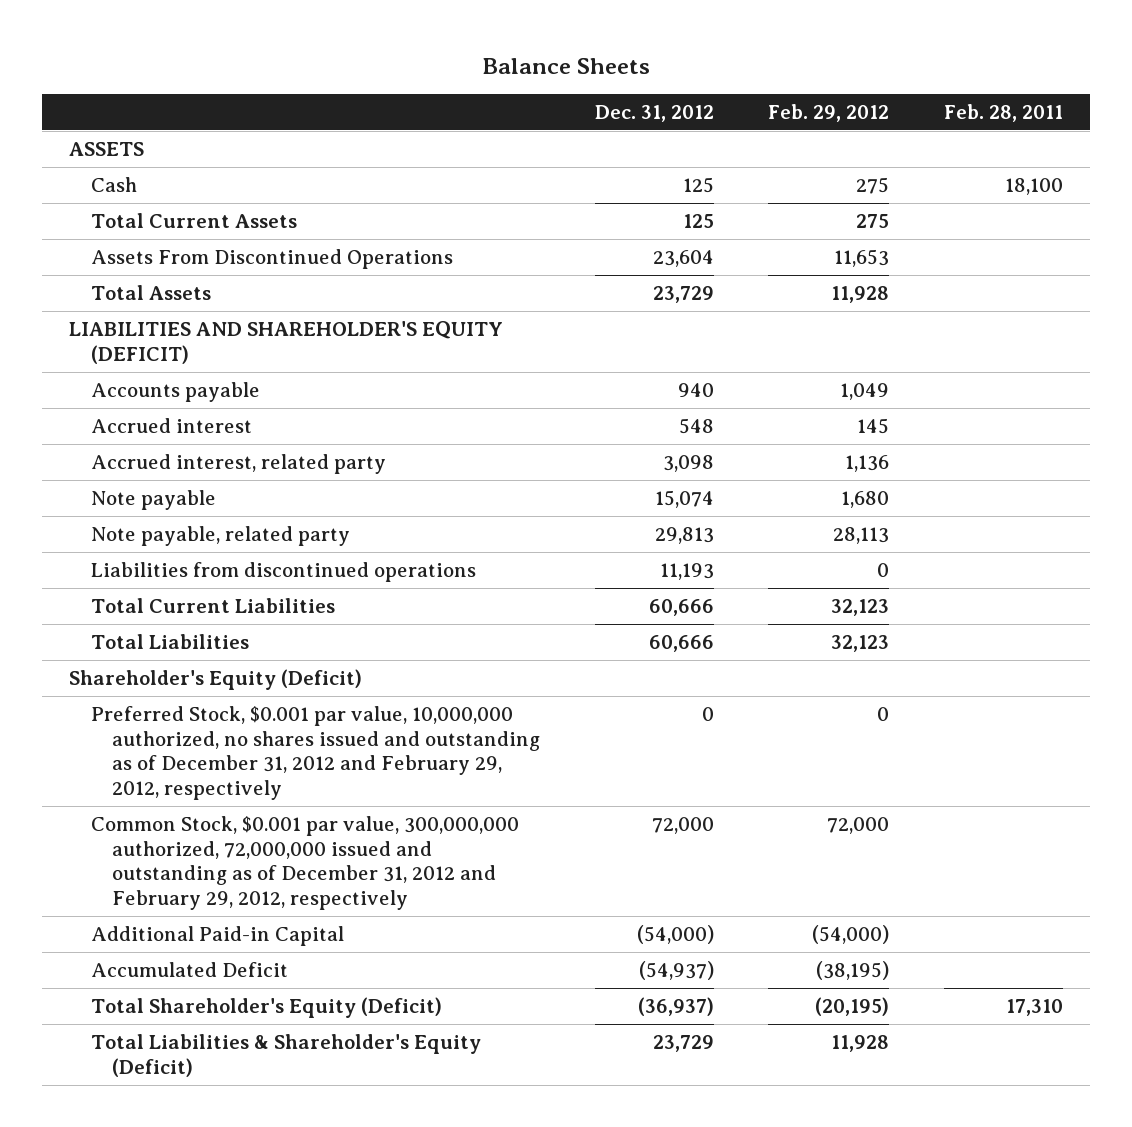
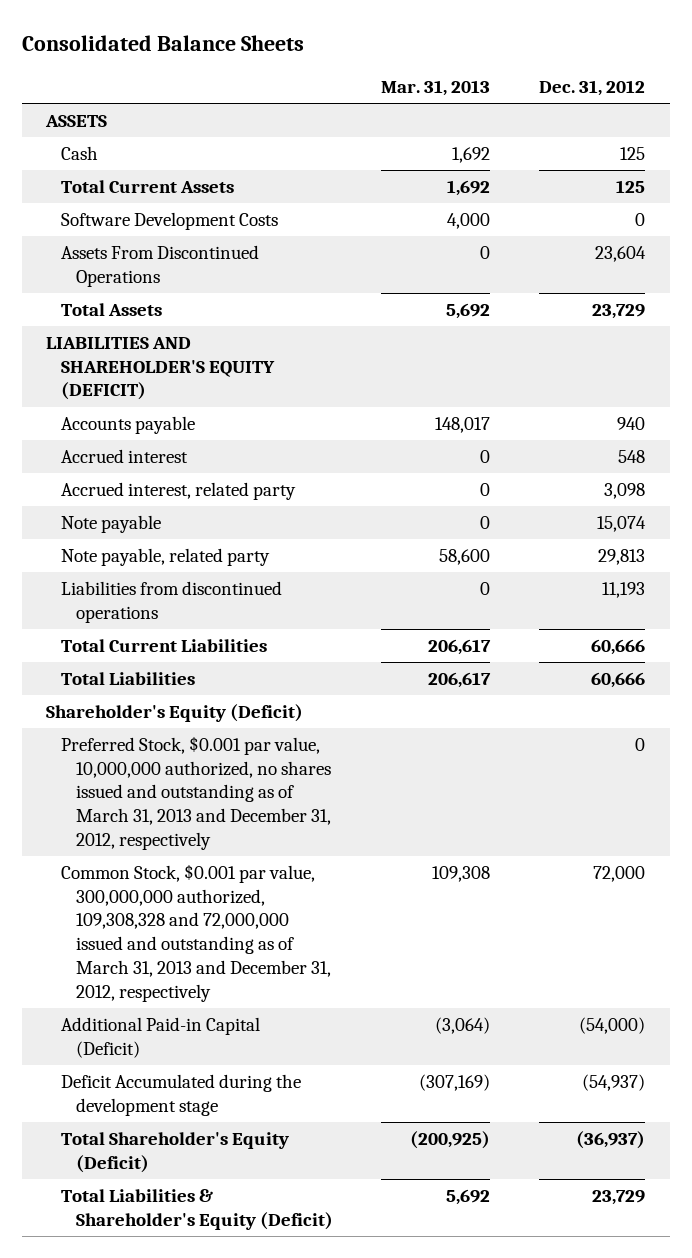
[482,57,651,74] Balance Sheets -> [21,35,304,52] Consolidated Balance Sheets
[768,103,890,122] Feb. 29, 2012 -> none
[944,103,1064,122] Feb. 28, 2011 -> none
none -> [381,80,491,97] Mar. 31, 2013
none -> [60,212,278,231] Software Development Costs
[90,706,541,801] Preferred Stock, $0.001 par value, 10,000,000 authorized, no shares issued and outstanding as of December 31, 2012 and February 29, 2012, respectively -> [60,736,331,850] Preferred Stock, $0.001 par value, 10,000,000 authorized, no shares issued and outstanding as of March 31, 2013 and December 31, 2012, respectively
[90,816,519,911] Common Stock, $0.001 par value, 300,000,000 authorized, 72,000,000 issued and outstanding as of December 31, 2012 and February 29, 2012, respectively -> [60,864,331,1002] Common Stock, $0.001 par value, 300,000,000 authorized, 109,308,328 and 72,000,000 issued and outstanding as of March 31, 2013 and December 31, 2012, respectively
[90,926,344,947] Additional Paid-in Capital -> [60,1017,260,1058] Additional Paid-in Capital (Deficit)
[90,962,288,978] Accumulated Deficit -> [60,1074,301,1116] Deficit Accumulated during the development stage

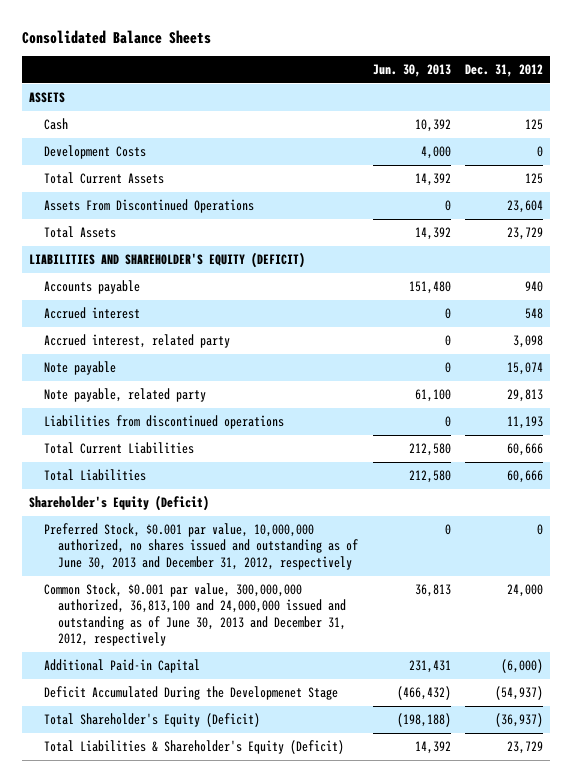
[381,80,491,97] Mar. 31, 2013 -> none
none -> [372,64,451,78] Jun. 30, 2013
none -> [43,145,146,160] Development Costs
[60,212,278,231] Software Development Costs -> none
[60,736,331,850] Preferred Stock, $0.001 par value, 10,000,000 authorized, no shares issued and outstanding as of March 31, 2013 and December 31, 2012, respectively -> [43,523,359,570] Preferred Stock, $0.001 par value, 10,000,000 authorized, no shares issued and outstanding as of June 30, 2013 and December 31, 2012, respectively
[60,864,331,1002] Common Stock, $0.001 par value, 300,000,000 authorized, 109,308,328 and 72,000,000 issued and outstanding as of March 31, 2013 and December 31, 2012, respectively -> [43,583,347,647] Common Stock, $0.001 par value, 300,000,000 authorized, 36,813,100 and 24,000,000 issued and outstanding as of June 30, 2013 and December 31, 2012, respectively
[593,866,646,883] 72,000 -> [506,584,543,598] 24,000
[60,1017,260,1058] Additional Paid-in Capital (Deficit) -> [43,659,200,674] Additional Paid-in Capital
[579,1017,646,1035] (54,000) -> [500,659,543,674] (6,000)
[60,1074,301,1116] Deficit Accumulated during the development stage -> [43,686,338,701] Deficit Accumulated During the Developmenet Stage

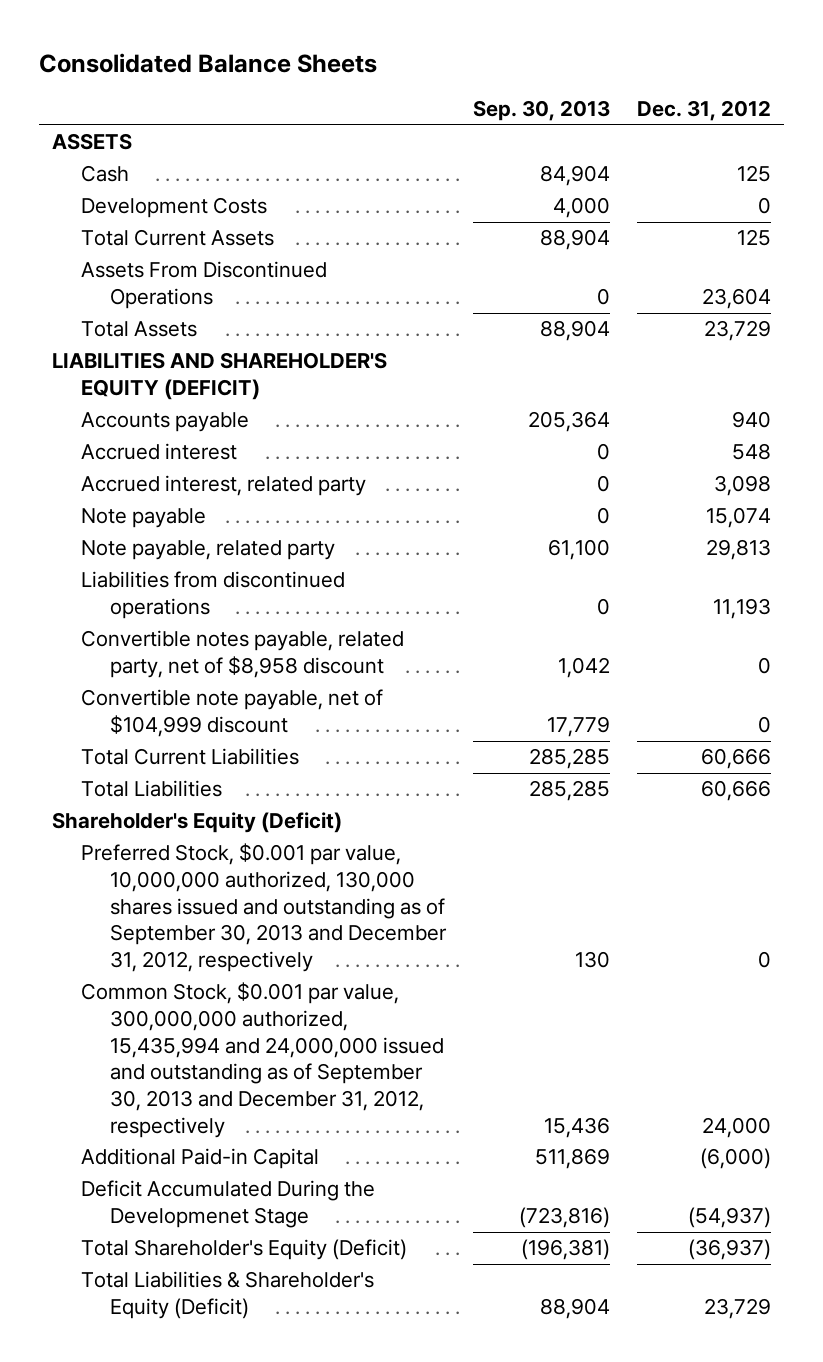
[372,64,451,78] Jun. 30, 2013 -> none
none -> [473,100,611,122] Sep. 30, 2013
none -> [81,630,405,679] Convertible notes payable, related party, net of $8,958 discount
none -> [81,689,384,738] Convertible note payable, net of $104,999 discount
[43,523,359,570] Preferred Stock, $0.001 par value, 10,000,000 authorized, no shares issued and outstanding as of June 30, 2013 and December 31, 2012, respectively -> [81,843,448,973] Preferred Stock, $0.001 par value, 10,000,000 authorized, 130,000 shares issued and outstanding as of September 30, 2013 and December 31, 2012, respectively
[43,583,347,647] Common Stock, $0.001 par value, 300,000,000 authorized, 36,813,100 and 24,000,000 issued and outstanding as of June 30, 2013 and December 31, 2012, respectively -> [81,982,445,1138] Common Stock, $0.001 par value, 300,000,000 authorized, 15,435,994 and 24,000,000 issued and outstanding as of September 30, 2013 and December 31, 2012, respectively

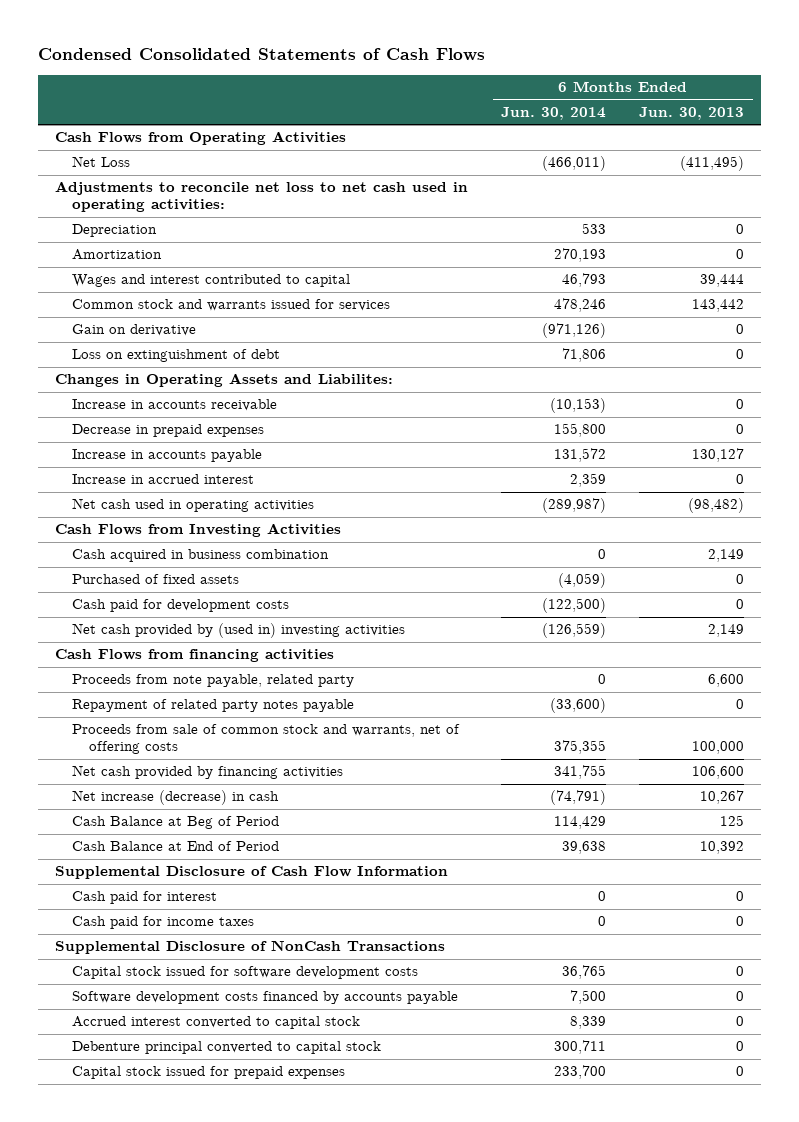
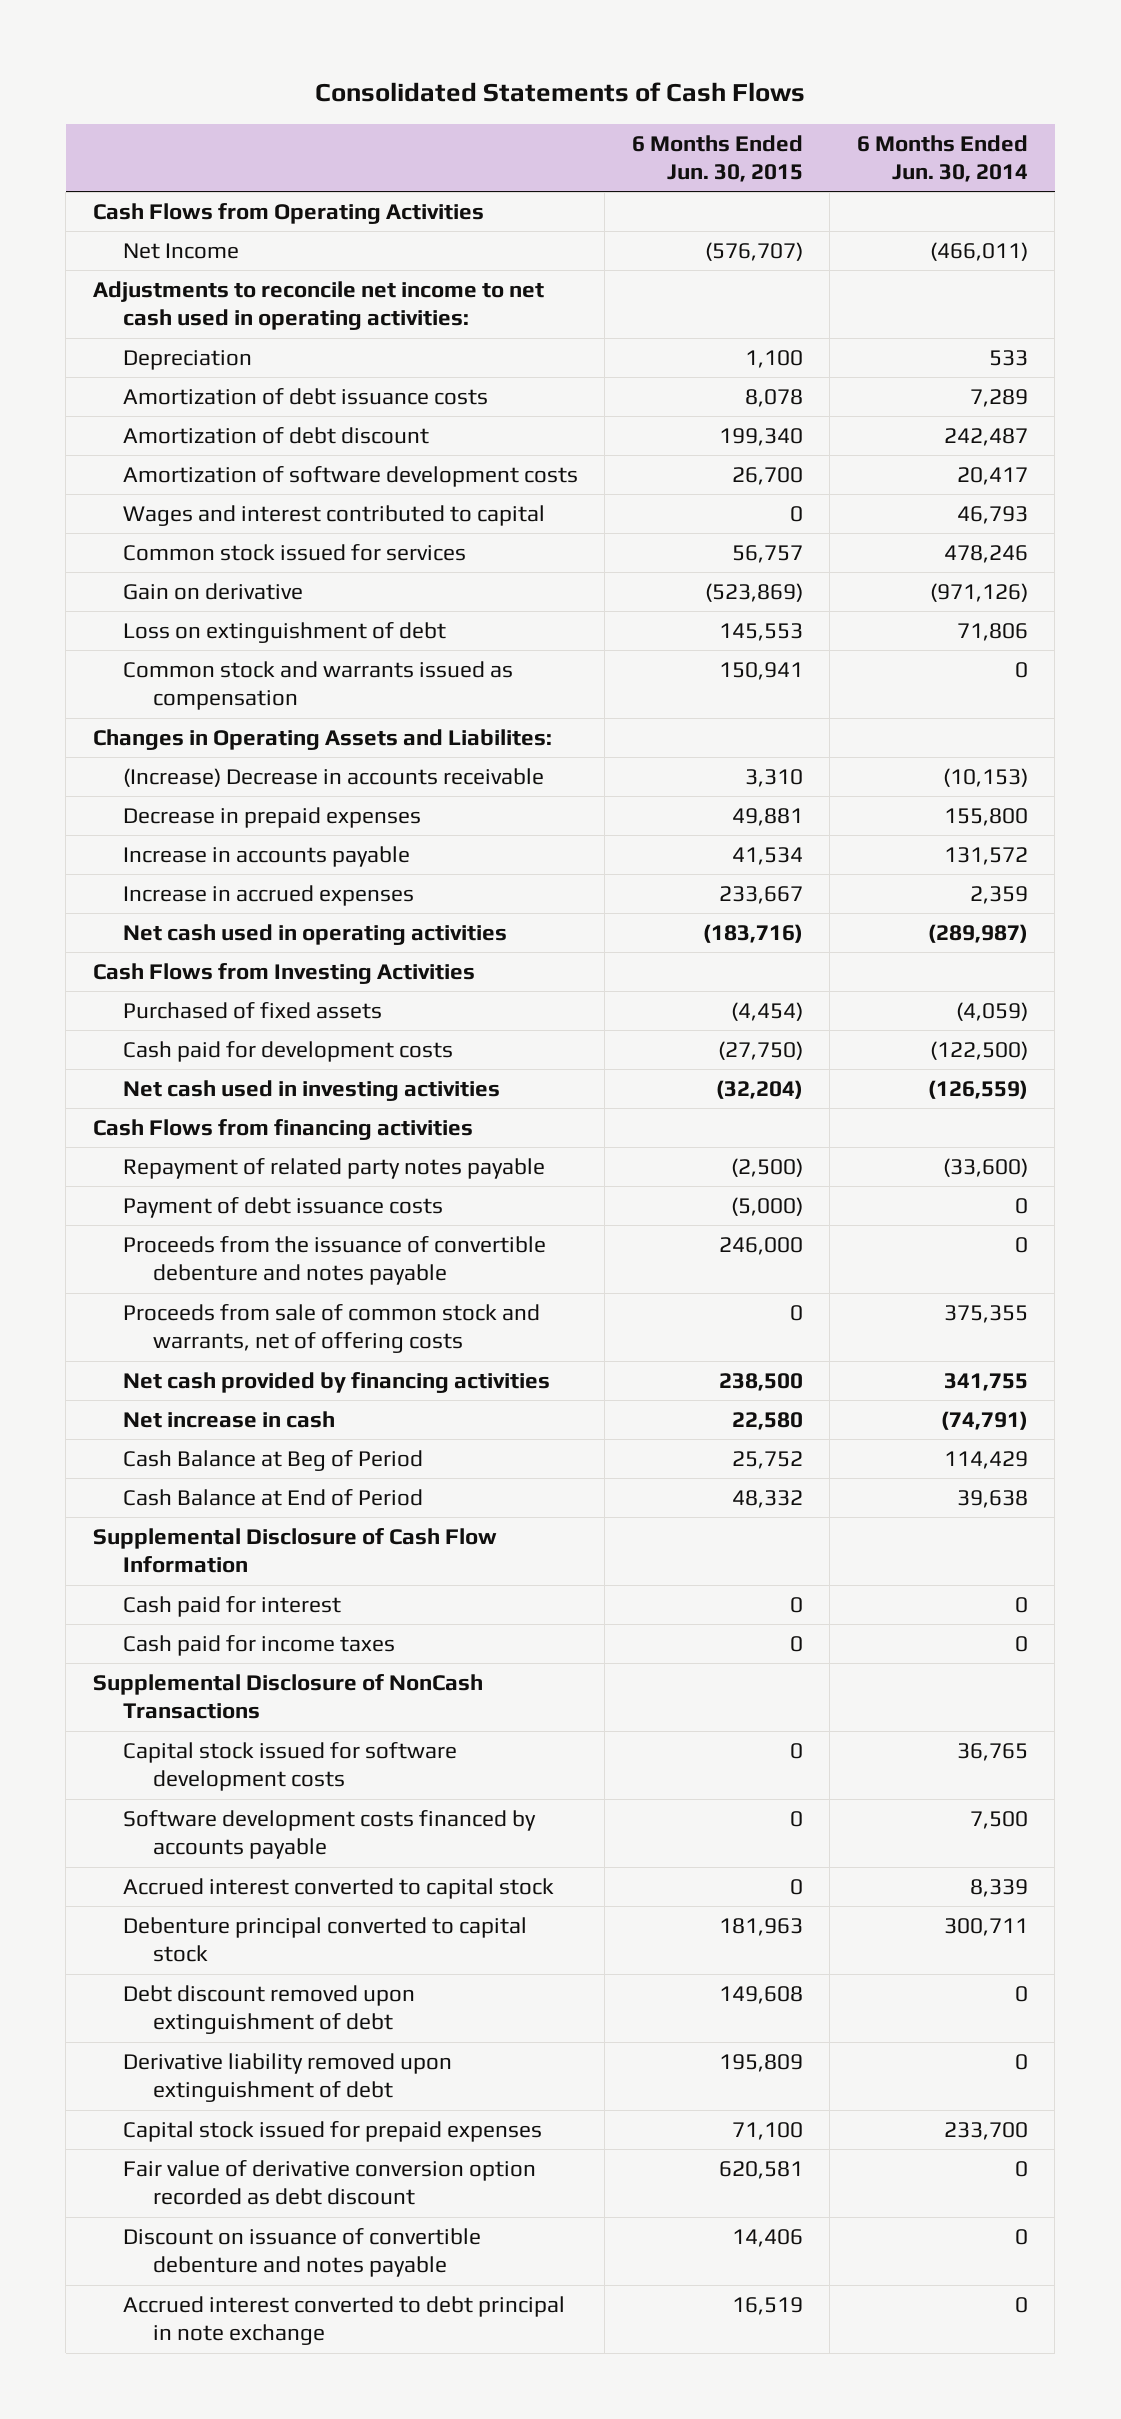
[38,48,486,62] Condensed Consolidated Statements of Cash Flows -> [315,81,806,102] Consolidated Statements of Cash Flows
[639,106,745,120] Jun. 30, 2013 -> none
none -> [631,134,803,182] 6 Months Ended Jun. 30, 2015
[71,156,130,168] Net Loss -> [122,243,239,260] Net Income
[54,181,468,213] Adjustments to reconcile net loss to net cash used in operating activities: -> [92,281,544,331] Adjustments to reconcile net income to net cash used in operating activities:
[71,249,162,261] Amortization -> none
none -> [122,388,488,406] Amortization of debt issuance costs
none -> [122,427,429,445] Amortization of debt discount
none -> [122,466,578,488] Amortization of software development costs
[71,299,390,312] Common stock and warrants issued for services -> [122,544,466,562] Common stock issued for services
none -> [122,661,513,711] Common stock and warrants issued as compensation
[71,399,277,412] Increase in accounts receivable -> [122,768,544,788] (Increase) Decrease in accounts receivable
[71,474,254,485] Increase in accrued interest -> [122,885,414,907] Increase in accrued expenses
[71,549,329,563] Cash acquired in business combination -> none
[71,623,405,639] Net cash provided by (used in) investing activities -> [122,1080,500,1102] Net cash used in investing activities
[71,674,354,688] Proceeds from note payable, related party -> none
none -> [122,1197,443,1219] Payment of debt issuance costs
none -> [122,1236,546,1286] Proceeds from the issuance of convertible debenture and notes payable
[71,790,279,806] Net increase (decrease) in cash -> [122,1411,335,1429] Net increase in cash
none -> [122,1985,415,2035] Debt discount removed upon extinguishment of debt
none -> [122,2053,452,2103] Derivative liability removed upon extinguishment of debt
none -> [122,2160,536,2206] Fair value of derivative conversion option recorded as debt discount
none -> [122,2228,481,2278] Discount on issuance of convertible debenture and notes payable
none -> [122,2296,565,2346] Accrued interest converted to debt principal in note exchange

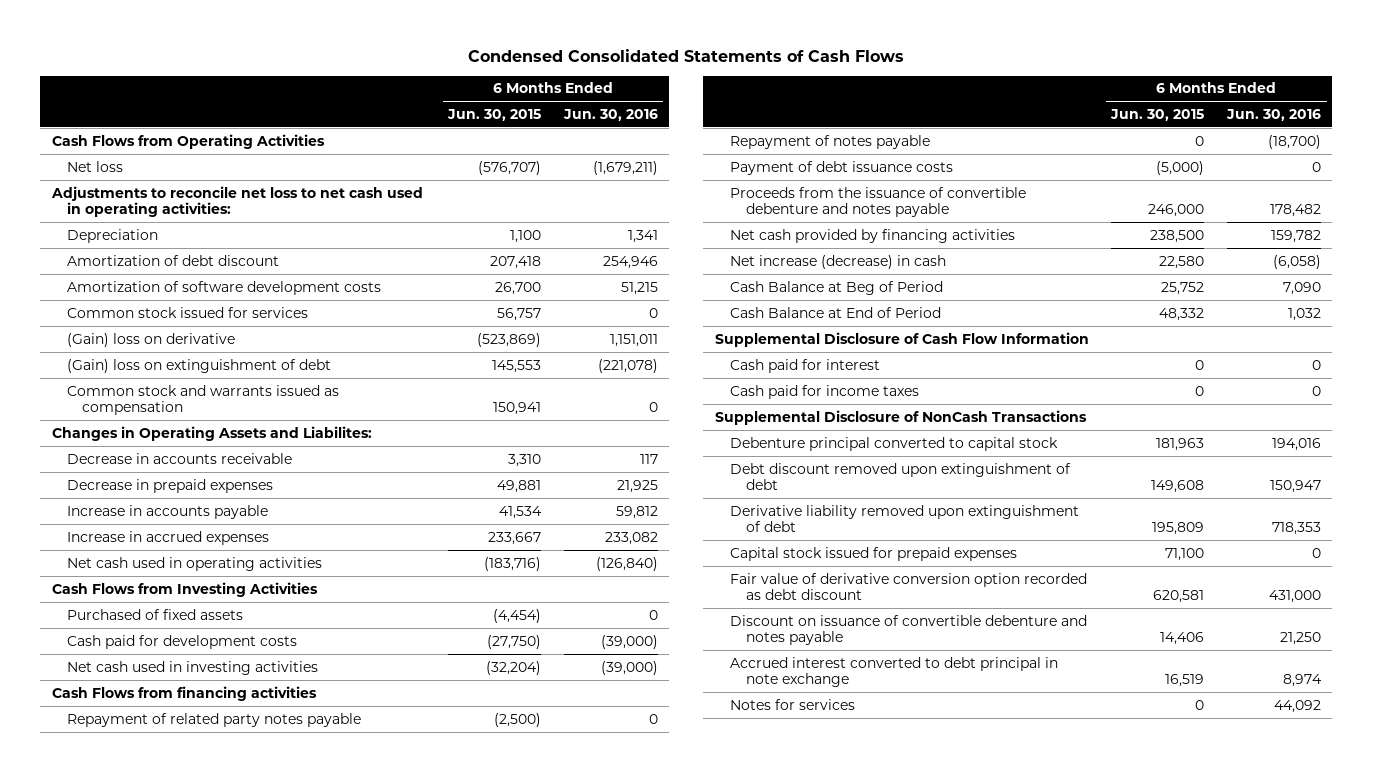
[315,81,806,102] Consolidated Statements of Cash Flows -> [468,48,905,62] Condensed Consolidated Statements of Cash Flows
[856,134,1028,182] 6 Months Ended Jun. 30, 2014 -> none
none -> [562,108,658,121] Jun. 30, 2016
[122,243,239,260] Net Income -> [67,160,124,172] Net loss
[92,281,544,331] Adjustments to reconcile net income to net cash used in operating activities: -> [50,185,423,217] Adjustments to reconcile net loss to net cash used in operating activities:
[122,388,488,406] Amortization of debt issuance costs -> none
[718,428,803,447] 199,340 -> [490,255,542,269] 207,418
[122,505,545,527] Wages and interest contributed to capital -> none
[122,583,303,601] Gain on derivative -> [67,332,236,347] (Gain) loss on derivative
[122,622,446,644] Loss on extinguishment of debt -> [67,358,332,373] (Gain) loss on extinguishment of debt
[122,768,544,788] (Increase) Decrease in accounts receivable -> [67,452,293,464] Decrease in accounts receivable
none -> [730,134,931,149] Repayment of notes payable
[122,1304,540,1354] Proceeds from sale of common stock and warrants, net of offering costs -> none
[122,1411,335,1429] Net increase in cash -> [730,254,947,269] Net increase (decrease) in cash
[122,1742,457,1792] Capital stock issued for software development costs -> none
[122,1810,536,1860] Software development costs financed by accounts payable -> none
[122,1878,554,1900] Accrued interest converted to capital stock -> none
none -> [730,698,856,710] Notes for services

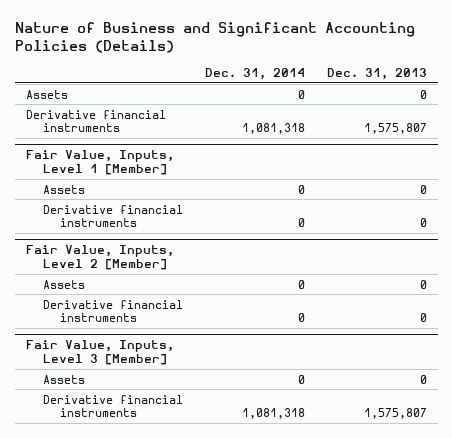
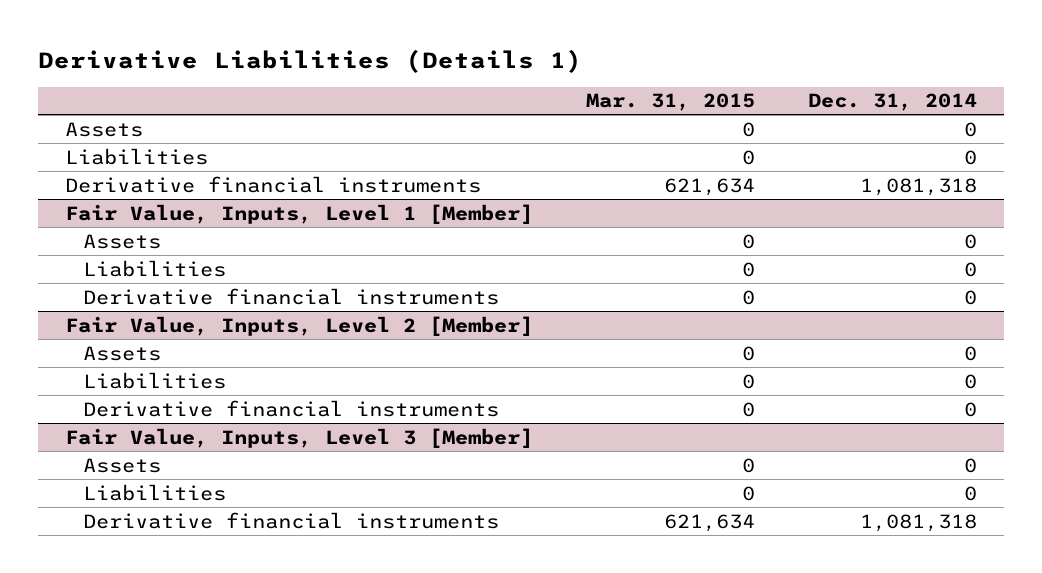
[14,21,415,53] Nature of Business and Significant Accounting Policies (Details) -> [38,48,583,73] Derivative Liabilities (Details 1)
[326,68,427,81] Dec. 31, 2013 -> none
none -> [586,93,756,112] Mar. 31, 2015
none -> [64,147,208,165] Liabilities
none -> [82,259,226,277] Liabilities
none -> [82,371,226,389] Liabilities
none -> [82,483,226,501] Liabilities

